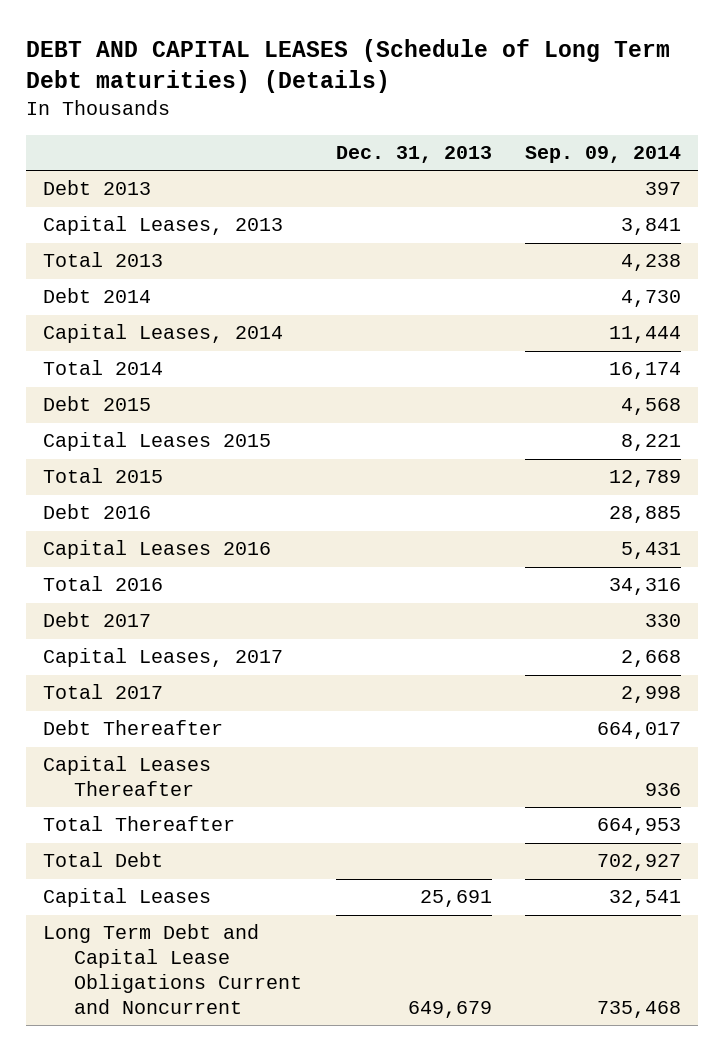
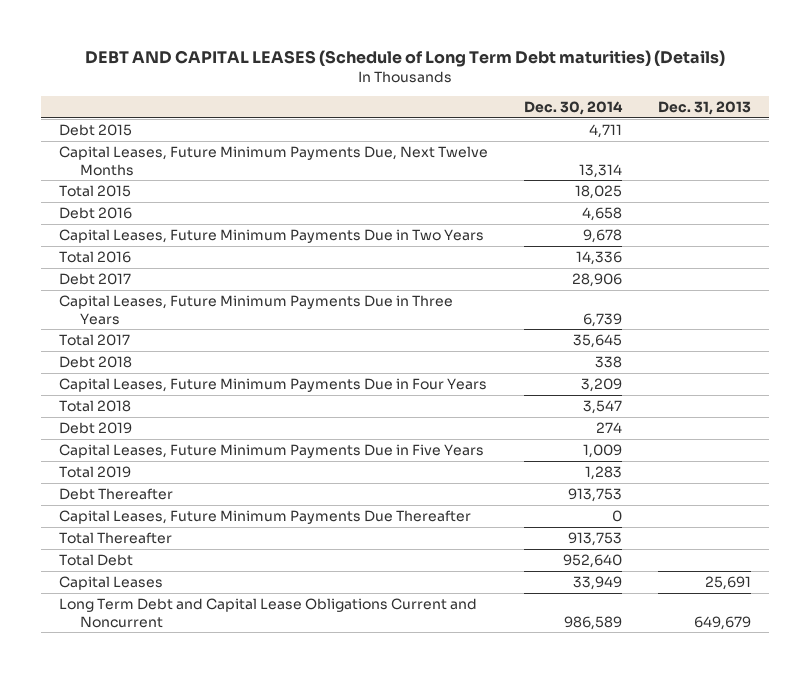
[525,145,682,163] Sep. 09, 2014 -> none
none -> [524,101,624,116] Dec. 30, 2014
[42,180,151,196] Debt 2013 -> none
[42,216,283,236] Capital Leases, 2013 -> none
[42,252,163,268] Total 2013 -> none
[42,288,151,304] Debt 2014 -> none
[42,324,283,344] Capital Leases, 2014 -> none
[42,360,163,376] Total 2014 -> none
[42,432,271,452] Capital Leases 2015 -> none
none -> [59,146,489,176] Capital Leases, Future Minimum Payments Due, Next Twelve Months
[42,540,271,560] Capital Leases 2016 -> none
none -> [59,229,485,244] Capital Leases, Future Minimum Payments Due in Two Years
[42,648,283,668] Capital Leases, 2017 -> none
none -> [59,295,454,325] Capital Leases, Future Minimum Payments Due in Three Years
none -> [59,356,133,369] Debt 2018
none -> [59,378,488,393] Capital Leases, Future Minimum Payments Due in Four Years
none -> [59,400,132,413] Total 2018
none -> [59,422,133,435] Debt 2019
none -> [59,444,485,459] Capital Leases, Future Minimum Payments Due in Five Years
none -> [59,466,132,479] Total 2019
[42,756,211,797] Capital Leases Thereafter -> [59,510,472,525] Capital Leases, Future Minimum Payments Due Thereafter

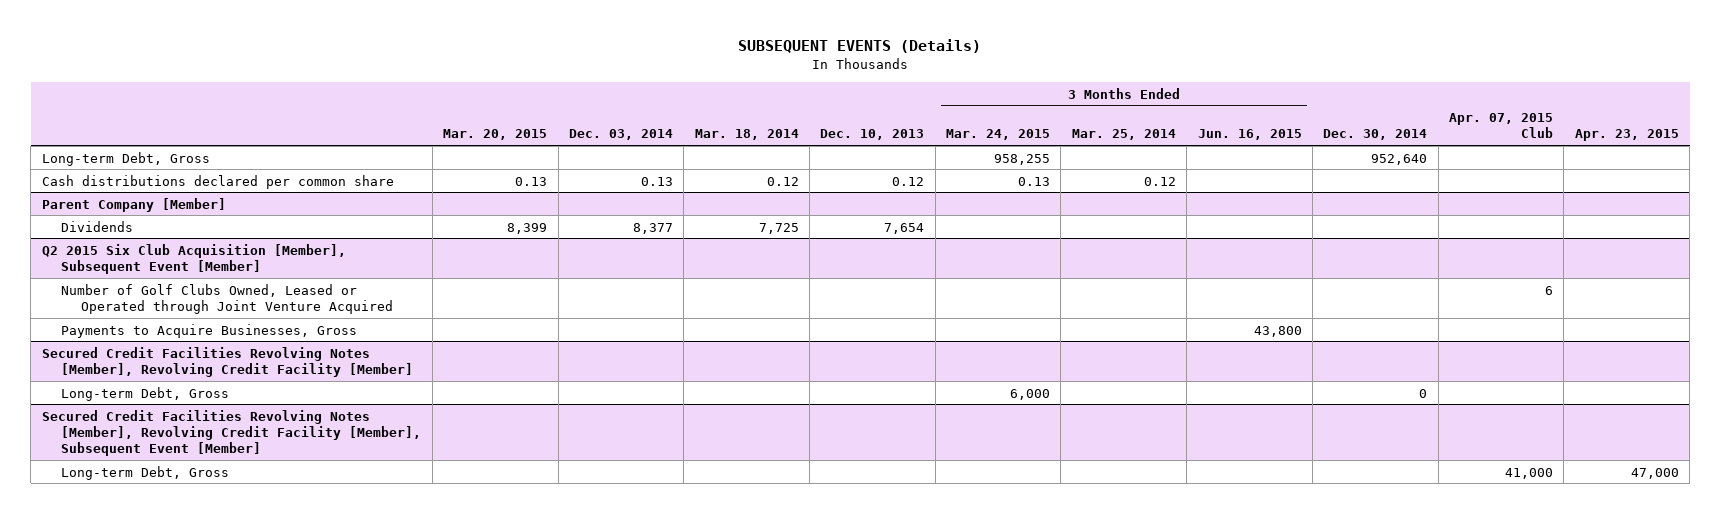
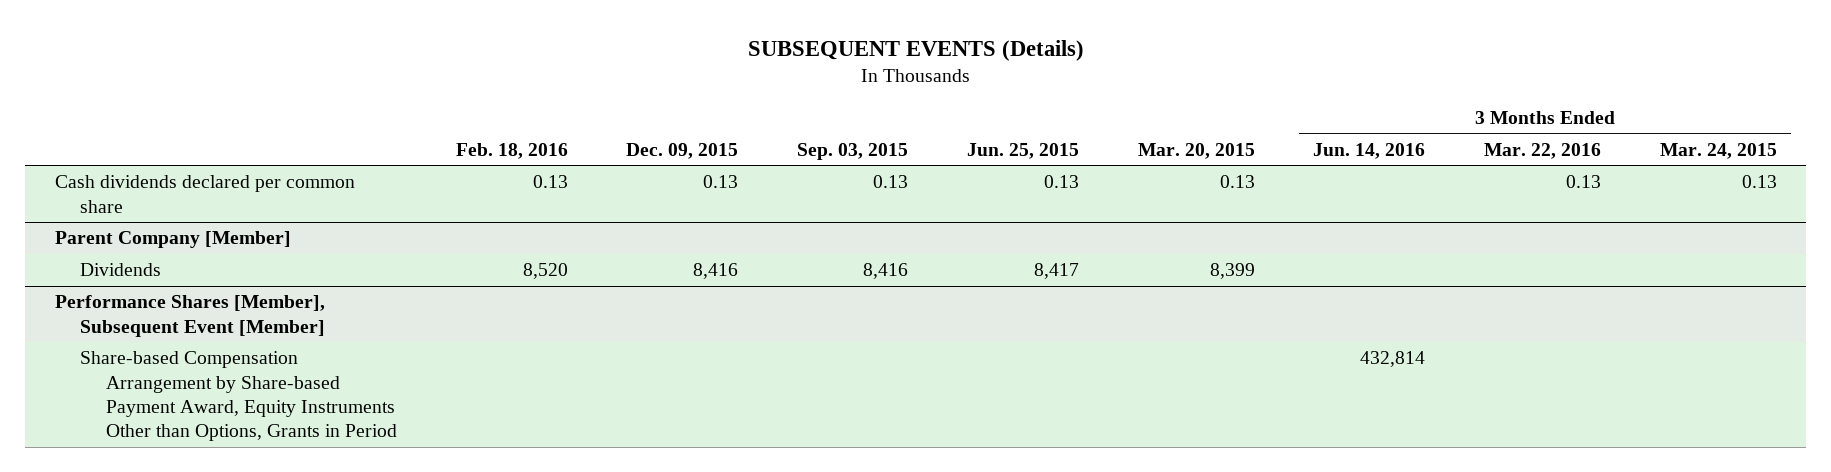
[568,129,673,141] Dec. 03, 2014 -> none
[694,129,799,141] Mar. 18, 2014 -> none
[820,129,925,141] Dec. 10, 2013 -> none
[1071,129,1176,141] Mar. 25, 2014 -> none
[1197,129,1302,141] Jun. 16, 2015 -> none
[1323,129,1428,141] Dec. 30, 2014 -> none
[1449,112,1554,139] Apr. 07, 2015 Club -> none
[1574,129,1679,142] Apr. 23, 2015 -> none
none -> [455,142,568,159] Feb. 18, 2016
none -> [626,142,739,159] Dec. 09, 2015
none -> [797,142,909,160] Sep. 03, 2015
none -> [966,142,1079,159] Jun. 25, 2015
none -> [1313,142,1426,159] Jun. 14, 2016
none -> [1484,142,1602,159] Mar. 22, 2016
[41,151,210,166] Long-term Debt, Gross -> none
[41,174,394,189] Cash distributions declared per common share -> [54,175,355,213] Cash dividends declared per common share
[41,243,346,274] Q2 2015 Six Club Acquisition [Member], Subsequent Event [Member] -> none
[61,283,394,314] Number of Golf Clubs Owned, Leased or Operated through Joint Venture Acquired -> none
[61,323,358,338] Payments to Acquire Businesses, Gross -> none
[41,346,414,377] Secured Credit Facilities Revolving Notes [Member], Revolving Credit Facility [Member] -> none
[61,386,230,401] Long-term Debt, Gross -> none
[41,409,422,456] Secured Credit Facilities Revolving Notes [Member], Revolving Credit Facility [Member], Subsequent Event [Member] -> none
[61,465,230,480] Long-term Debt, Gross -> none
none -> [54,295,326,337] Performance Shares [Member], Subsequent Event [Member]
none -> [80,351,398,442] Share-based Compensation Arrangement by Share-based Payment Award, Equity Instruments Other than Options, Grants in Period

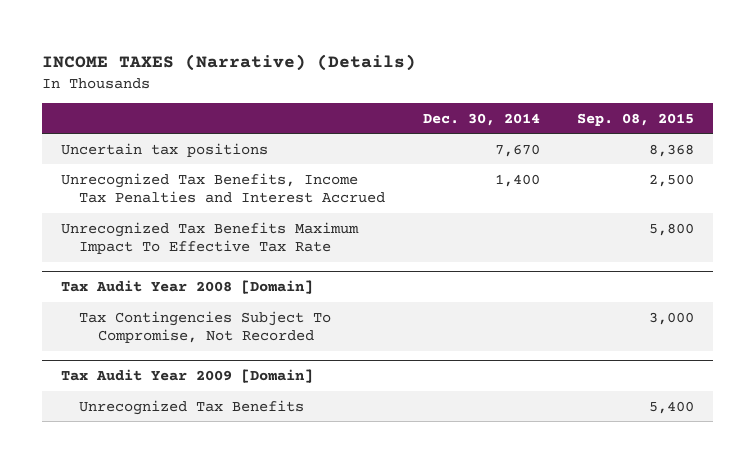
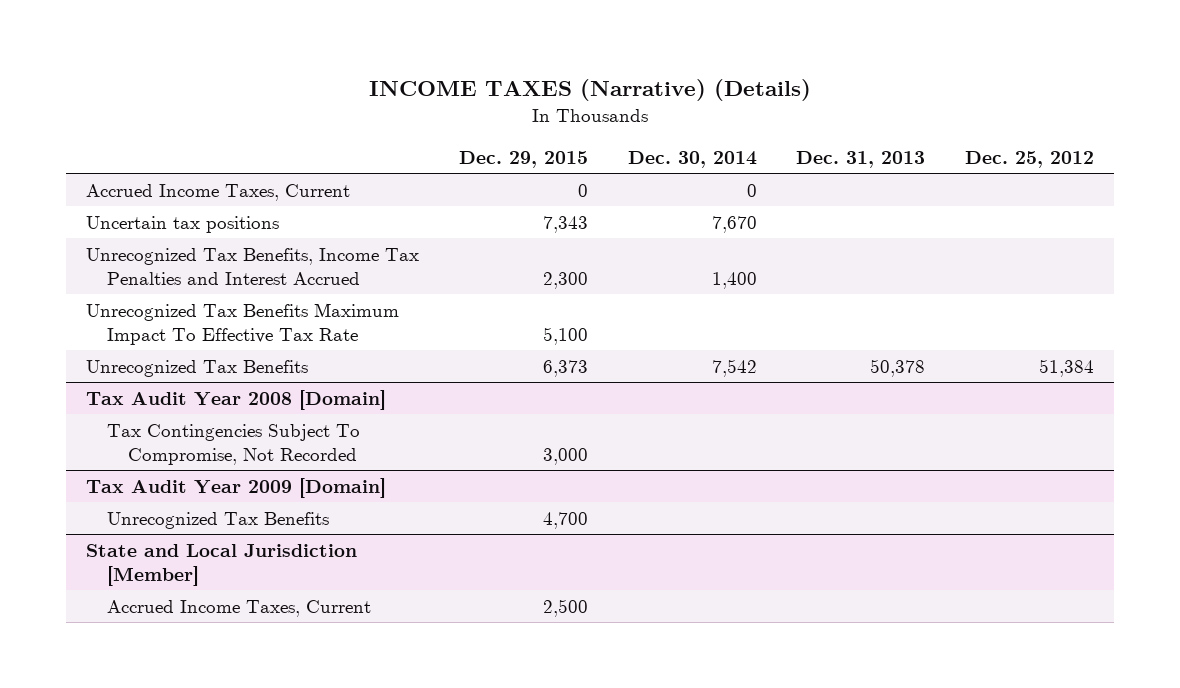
[576,112,694,126] Sep. 08, 2015 -> none
none -> [458,150,588,168] Dec. 29, 2015
none -> [796,150,926,168] Dec. 31, 2013
none -> [965,150,1095,168] Dec. 25, 2012
none -> [85,183,350,201] Accrued Income Taxes, Current
none -> [85,359,308,377] Unrecognized Tax Benefits
none -> [85,543,357,586] State and Local Jurisdiction [Member]
none -> [107,599,372,617] Accrued Income Taxes, Current

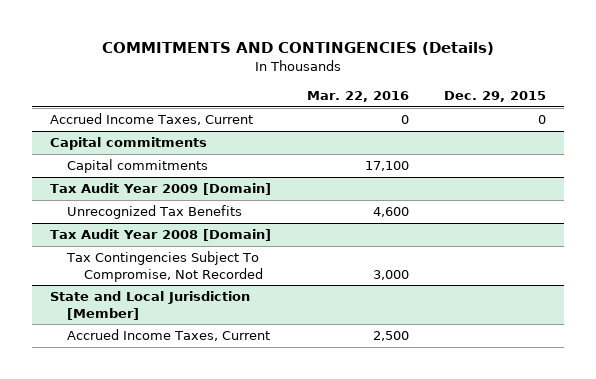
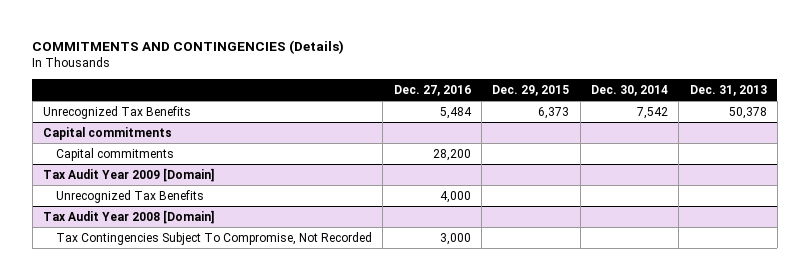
[306,91,409,103] Mar. 22, 2016 -> none
none -> [393,84,471,96] Dec. 27, 2016
none -> [590,84,668,96] Dec. 30, 2014
none -> [689,84,767,96] Dec. 31, 2013
[50,113,254,126] Accrued Income Taxes, Current -> none
none -> [43,105,192,119] Unrecognized Tax Benefits
[50,291,251,320] State and Local Jurisdiction [Member] -> none
[67,329,271,342] Accrued Income Taxes, Current -> none

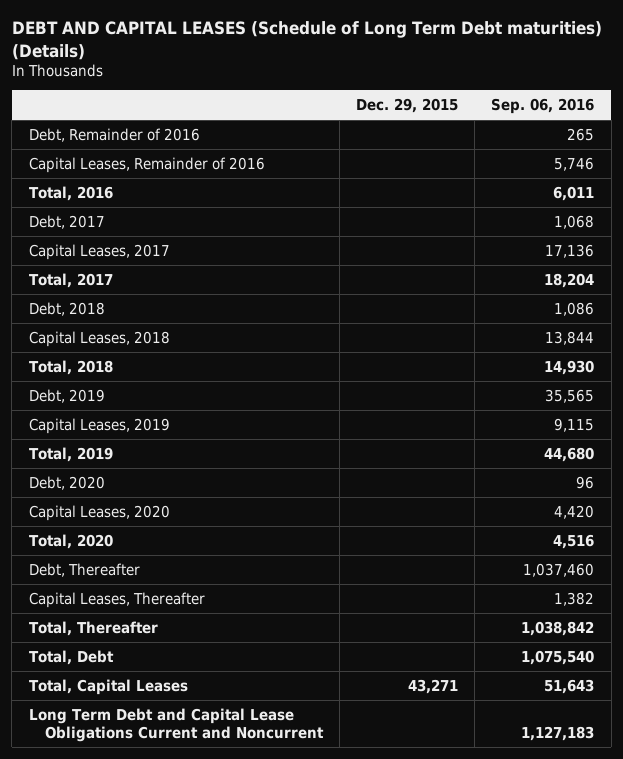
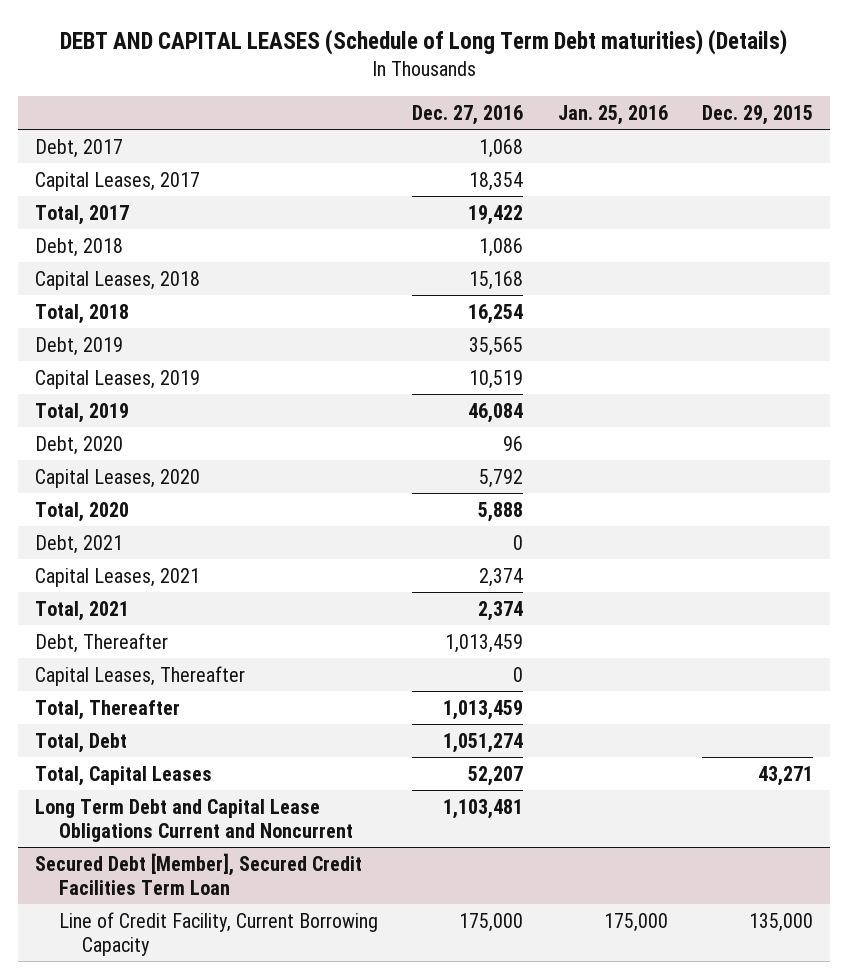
[491,97,595,114] Sep. 06, 2016 -> none
none -> [412,104,524,125] Dec. 27, 2016
none -> [557,104,668,125] Jan. 25, 2016
[28,127,200,142] Debt, Remainder of 2016 -> none
[28,156,265,173] Capital Leases, Remainder of 2016 -> none
[28,185,113,201] Total, 2016 -> none
none -> [35,534,124,554] Debt, 2021
none -> [35,567,201,587] Capital Leases, 2021
none -> [35,600,130,621] Total, 2021
none -> [35,852,363,895] Secured Debt [Member], Secured Credit Facilities Term Loan
none -> [58,911,378,956] Line of Credit Facility, Current Borrowing Capacity

